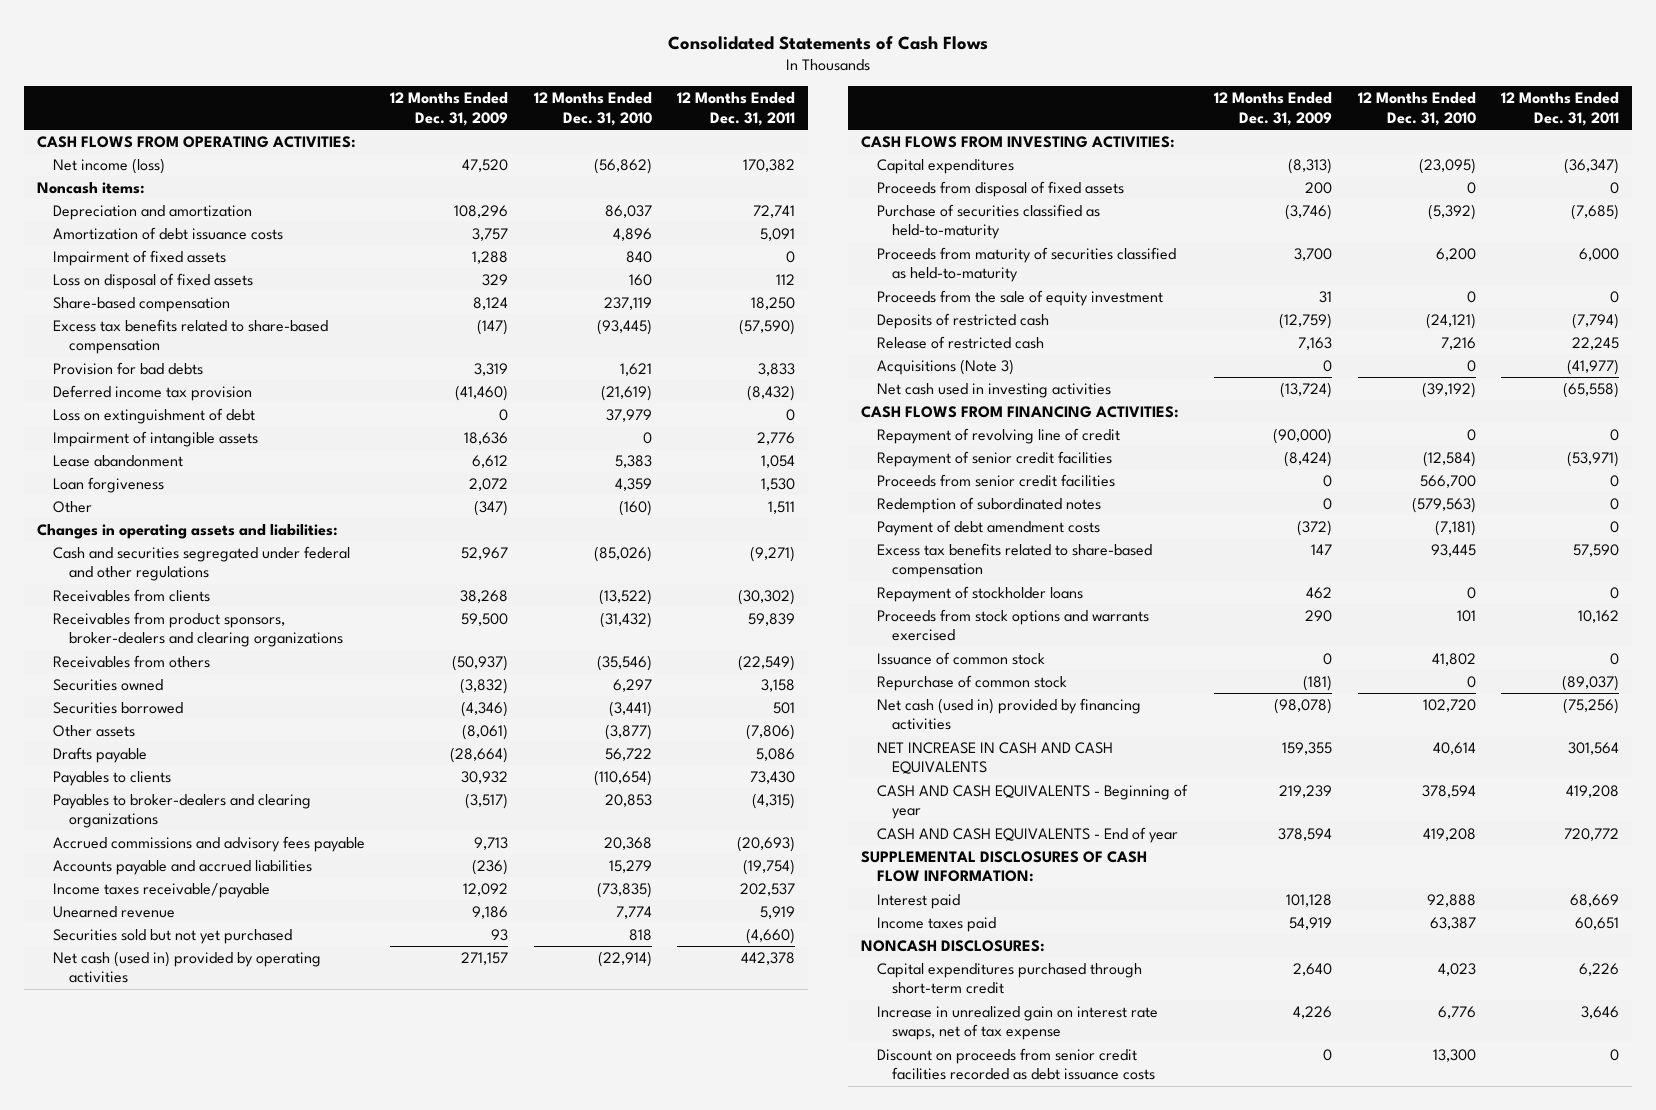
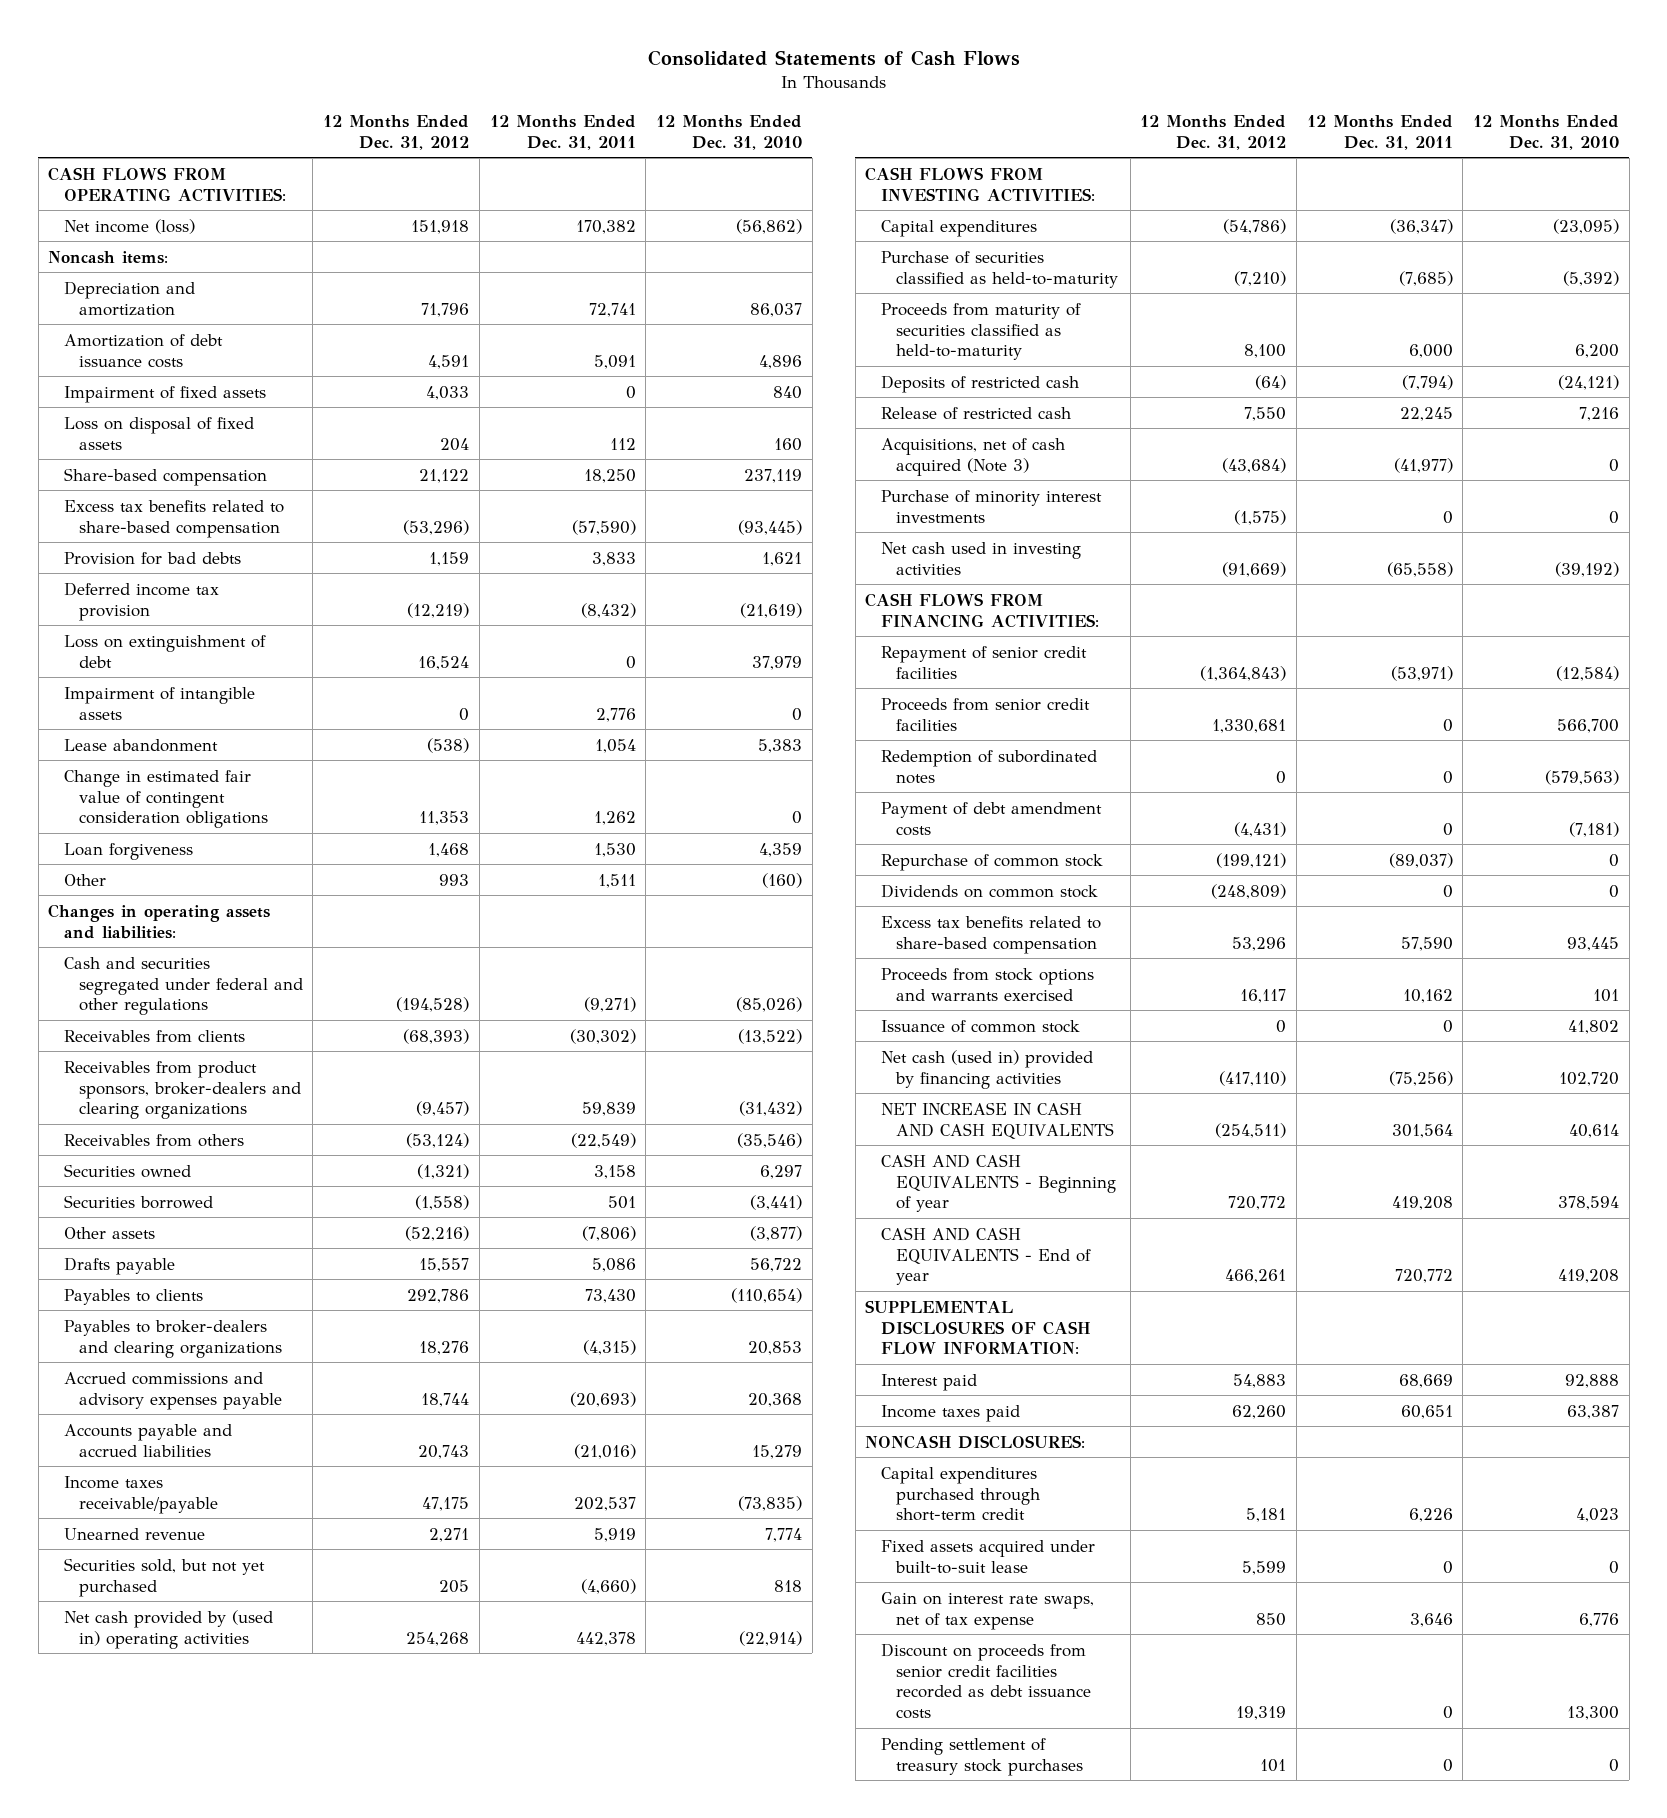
[390,92,509,126] 12 Months Ended Dec. 31, 2009 -> none
none -> [323,114,470,150] 12 Months Ended Dec. 31, 2012
none -> [63,769,268,829] Change in estimated fair value of contingent consideration obligations
[52,835,365,852] Accrued commissions and advisory fees payable -> [63,1371,282,1410] Accrued commissions and advisory expenses payable
[743,858,796,875] (19,754) -> [573,1443,636,1459] (21,016)
[52,928,292,944] Securities sold but not yet purchased -> [63,1557,265,1597] Securities sold, but not yet purchased
[52,950,321,984] Net cash (used in) provided by operating activities -> [63,1609,273,1649] Net cash provided by (used in) operating activities
[876,180,1124,197] Proceeds from disposal of fixed assets -> none
[876,289,1163,306] Proceeds from the sale of equity investment -> none
[876,358,1014,375] Acquisitions (Note 3) -> [880,437,1065,476] Acquisitions, net of cash acquired (Note 3)
none -> [880,489,1102,523] Purchase of minority interest investments
[876,427,1120,444] Repayment of revolving line of credit -> none
[876,674,1067,691] Repurchase of common stock -> [880,853,1103,871] Repurchase of common stock
none -> [880,883,1098,898] Dividends on common stock
[876,585,1083,602] Repayment of stockholder loans -> none
none -> [880,1539,1095,1574] Fixed assets acquired under built-to-suit lease
[876,1005,1158,1041] Increase in unrealized gain on interest rate swaps, net of tax expense -> [880,1591,1094,1630] Gain on interest rate swaps, net of tax expense
none -> [880,1737,1083,1776] Pending settlement of treasury stock purchases

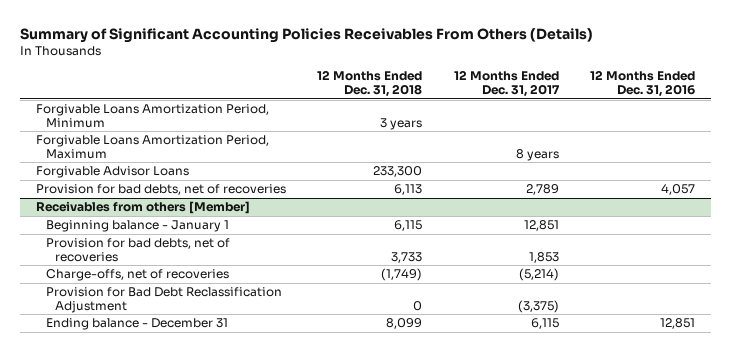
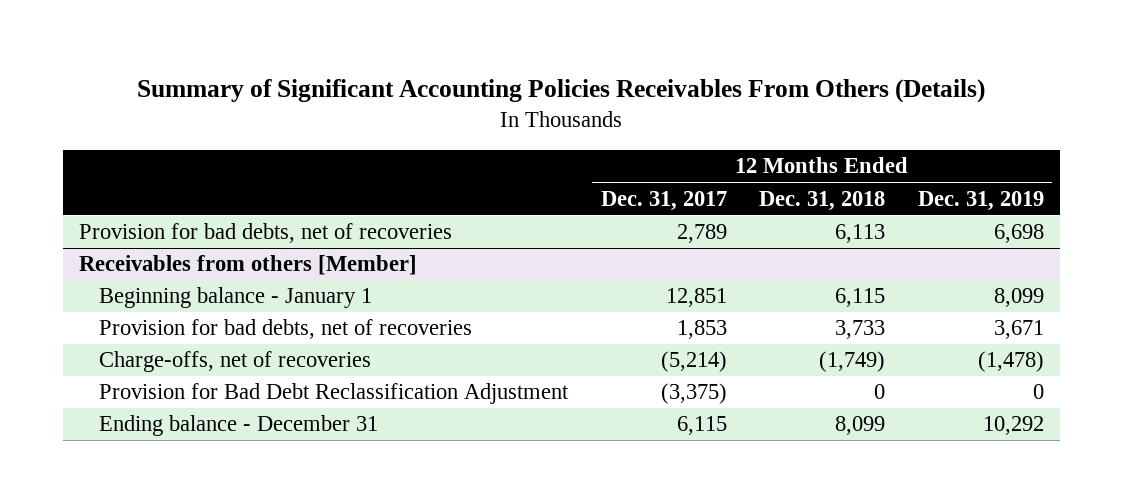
[590,70,696,98] 12 Months Ended Dec. 31, 2016 -> none
none -> [917,190,1044,211] Dec. 31, 2019
[36,104,270,129] Forgivable Loans Amortization Period, Minimum -> none
[36,135,270,160] Forgivable Loans Amortization Period, Maximum -> none
[36,166,190,179] Forgivable Advisor Loans -> none

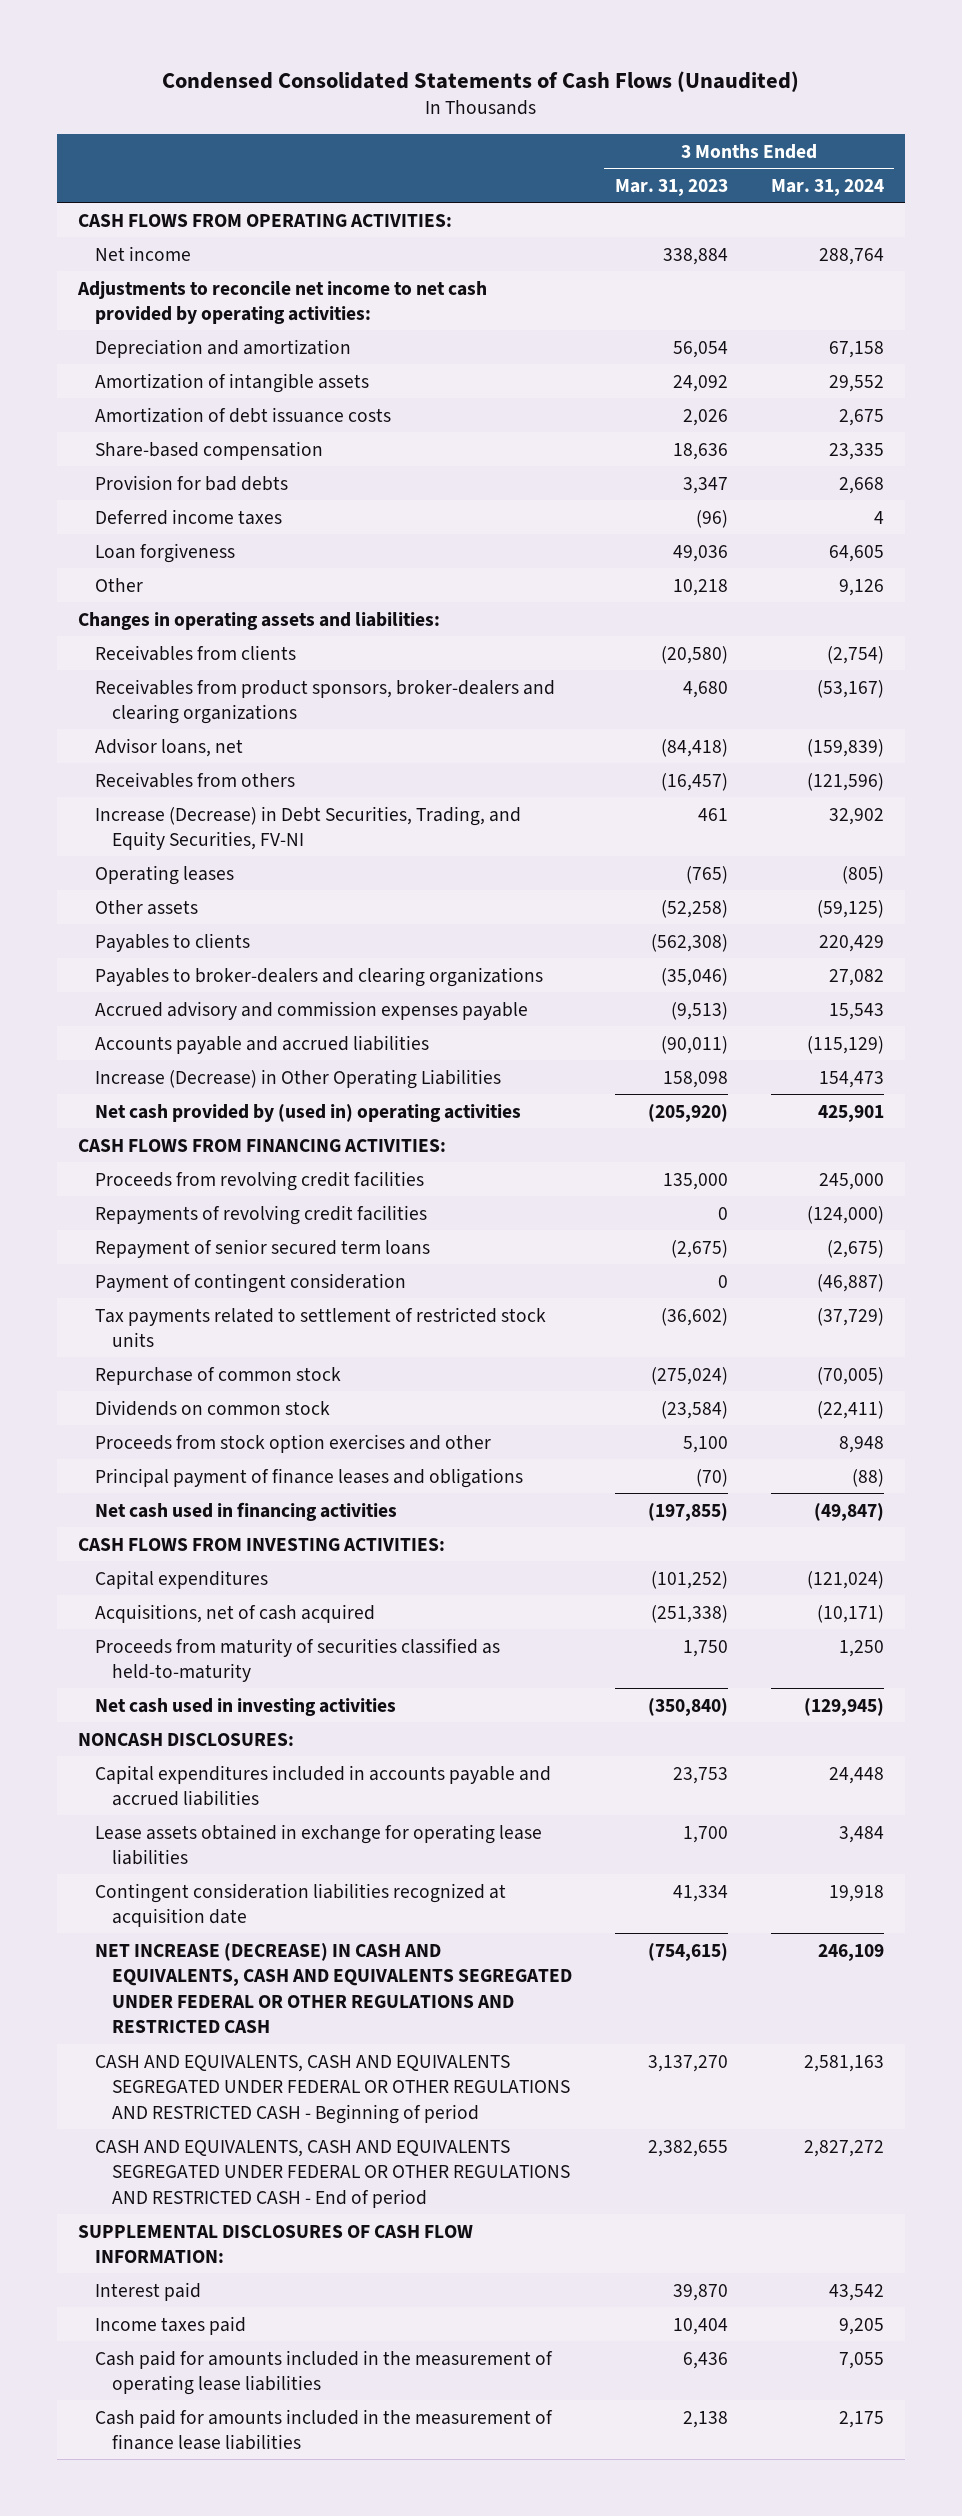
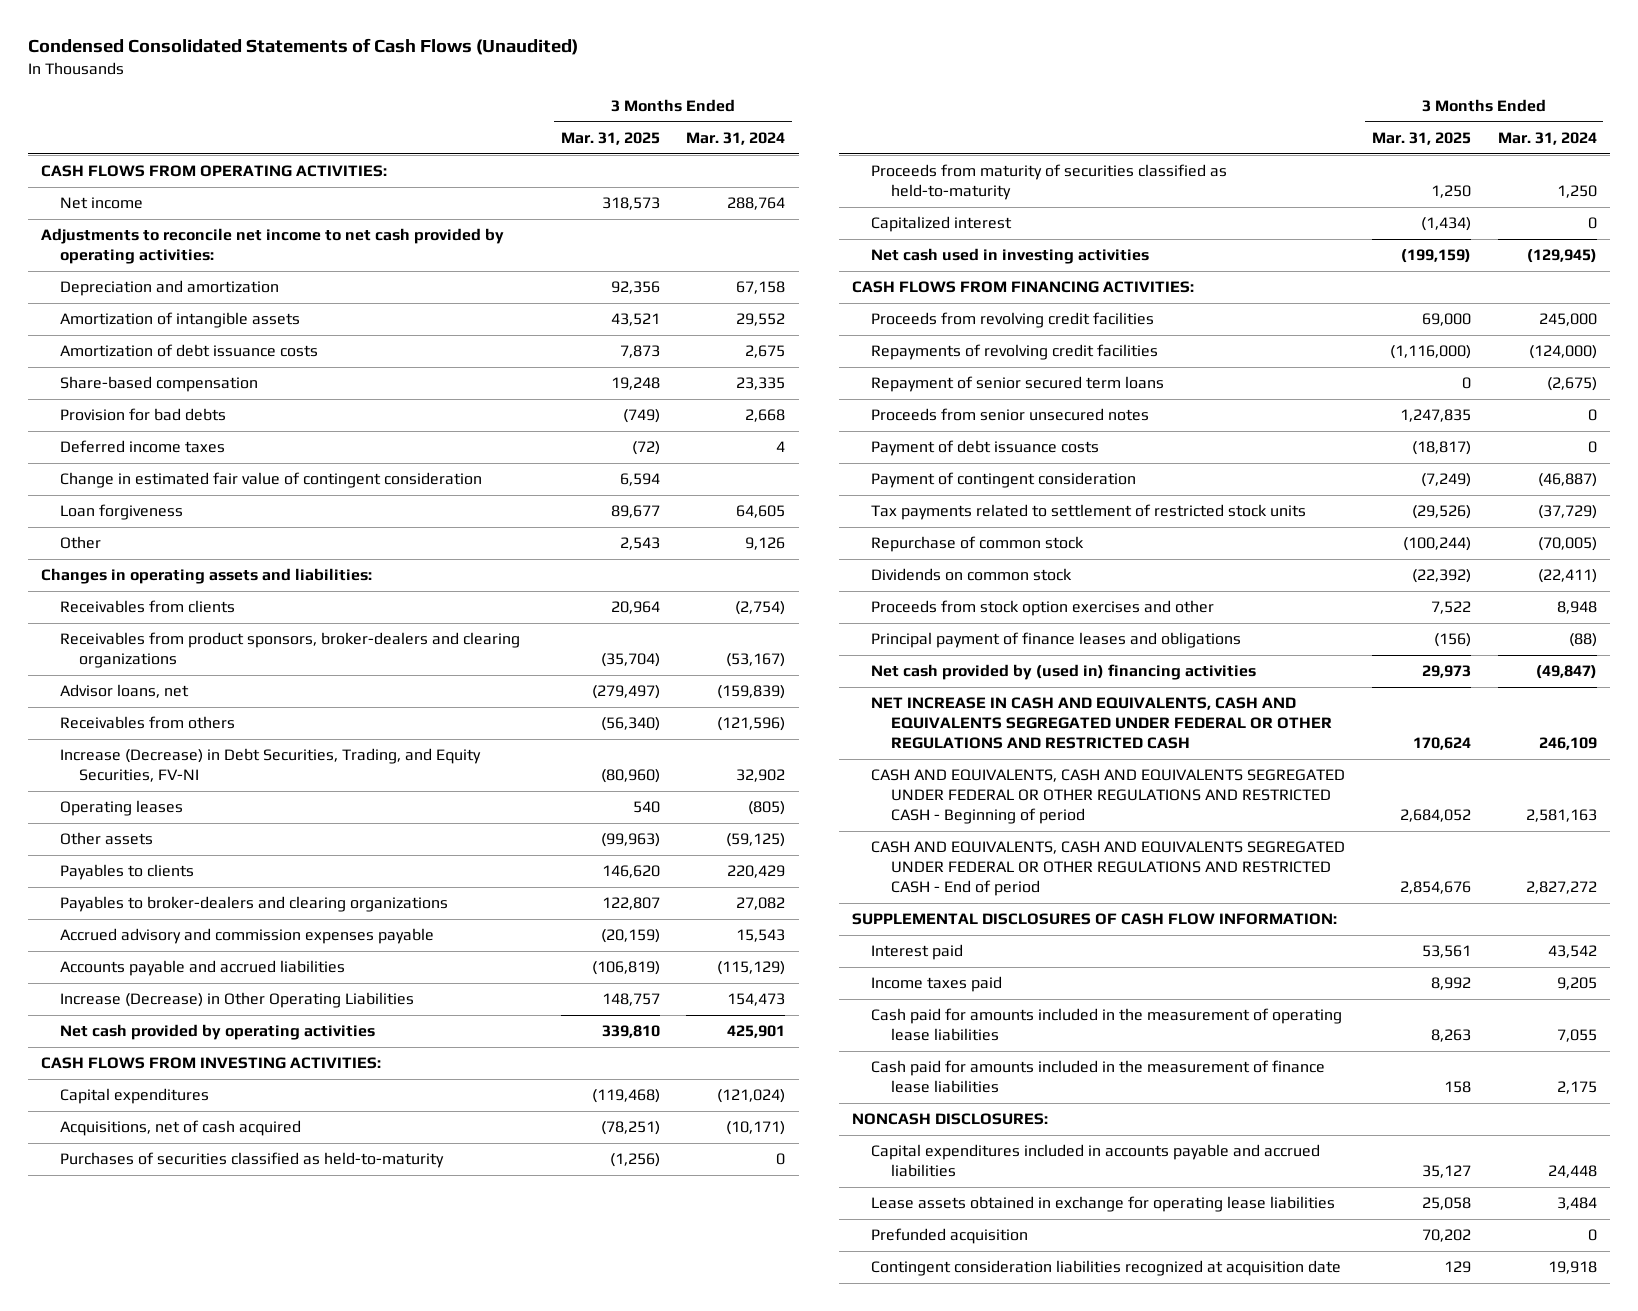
[614,178,728,196] Mar. 31, 2023 -> none
none -> [560,132,660,146] Mar. 31, 2025
none -> [60,472,483,489] Change in estimated fair value of contingent consideration
[95,1103,522,1122] Net cash provided by (used in) operating activities -> [60,1024,376,1041] Net cash provided by operating activities
[78,1537,446,1551] CASH FLOWS FROM INVESTING ACTIVITIES: -> [40,1057,381,1070] CASH FLOWS FROM INVESTING ACTIVITIES:
[95,1569,269,1589] Capital expenditures -> [60,1088,210,1105] Capital expenditures
[95,1603,376,1623] Acquisitions, net of cash acquired -> [60,1120,302,1137] Acquisitions, net of cash acquired
none -> [60,1152,445,1169] Purchases of securities classified as held-to-maturity
[95,1637,501,1683] Proceeds from maturity of securities classified as held-to-maturity -> [871,164,1228,201] Proceeds from maturity of securities classified as held-to-maturity
none -> [871,216,1013,233] Capitalized interest
[95,1697,397,1716] Net cash used in investing activities -> [871,248,1150,265] Net cash used in investing activities
none -> [871,408,1150,422] Proceeds from senior unsecured notes
none -> [871,440,1100,457] Payment of debt issuance costs
[95,1501,398,1521] Net cash used in financing activities -> [871,664,1257,681] Net cash provided by (used in) financing activities
[95,1942,572,2034] NET INCREASE (DECREASE) IN CASH AND EQUIVALENTS, CASH AND EQUIVALENTS SEGREGATED UNDER FEDERAL OR OTHER REGULATIONS AND RESTRICTED CASH -> [871,697,1332,749] NET INCREASE IN CASH AND EQUIVALENTS, CASH AND EQUIVALENTS SEGREGATED UNDER FEDERAL OR OTHER REGULATIONS AND RESTRICTED CASH
[78,1732,295,1746] NONCASH DISCLOSURES: -> [852,1113,1049,1126] NONCASH DISCLOSURES:
[95,1764,552,1807] Capital expenditures included in accounts payable and accrued liabilities -> [871,1144,1321,1178] Capital expenditures included in accounts payable and accrued liabilities
[95,1823,543,1866] Lease assets obtained in exchange for operating lease liabilities -> [871,1196,1336,1213] Lease assets obtained in exchange for operating lease liabilities
none -> [871,1228,1029,1245] Prefunded acquisition
[95,1882,507,1928] Contingent consideration liabilities recognized at acquisition date -> [871,1260,1342,1277] Contingent consideration liabilities recognized at acquisition date

